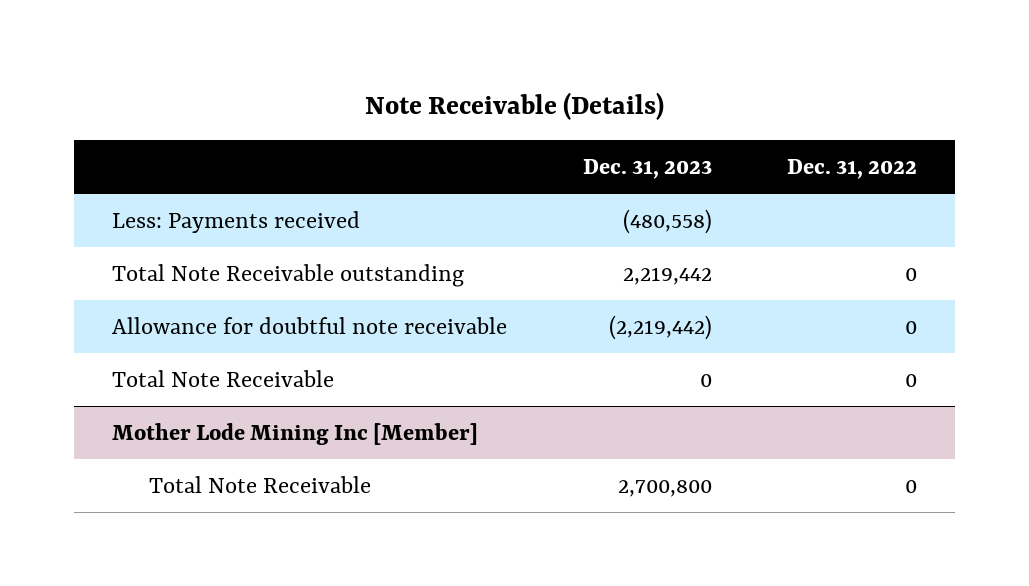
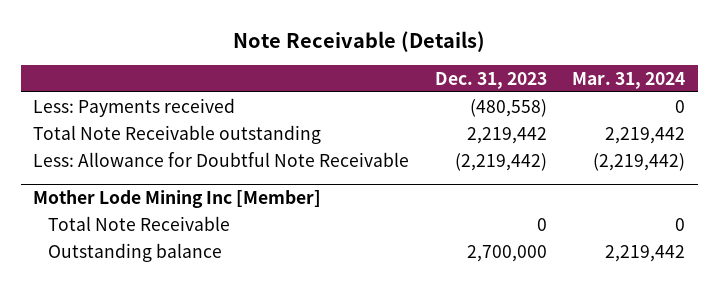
[787,158,918,179] Dec. 31, 2022 -> none
none -> [572,71,686,89] Mar. 31, 2024
[111,370,334,388] Total Note Receivable -> none
[111,317,507,335] Allowance for doubtful note receivable -> [33,151,410,167] Less: Allowance for Doubtful Note Receivable
[617,480,712,498] 2,700,800 -> [536,217,547,231] 0
none -> [48,242,223,262] Outstanding balance

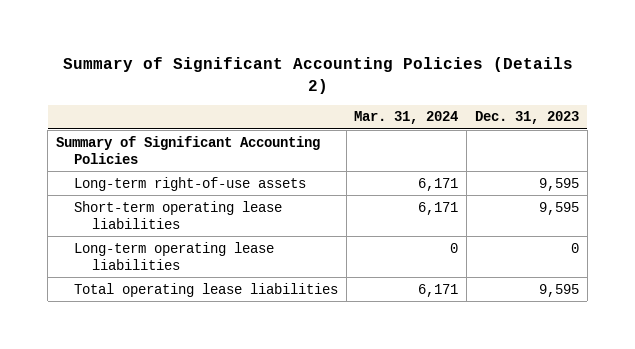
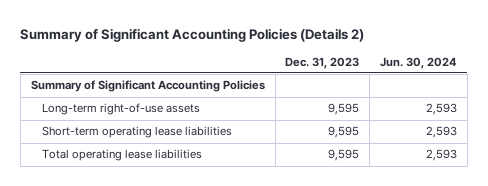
[354,111,459,125] Mar. 31, 2024 -> none
none -> [379,56,457,69] Jun. 30, 2024
[73,241,274,270] Long-term operating lease liabilities -> none

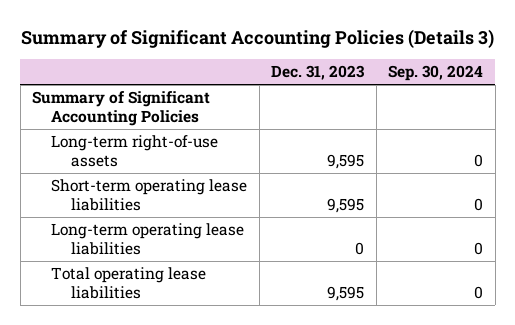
[20,27,365,42] Summary of Significant Accounting Policies (Details 2) -> [20,29,494,49] Summary of Significant Accounting Policies (Details 3)
[379,56,457,69] Jun. 30, 2024 -> none
none -> [388,65,484,82] Sep. 30, 2024
none -> [51,222,245,255] Long-term operating lease liabilities

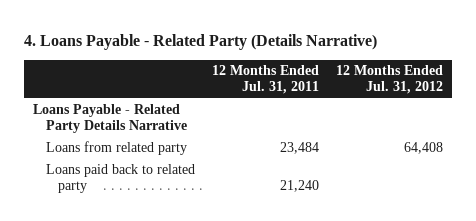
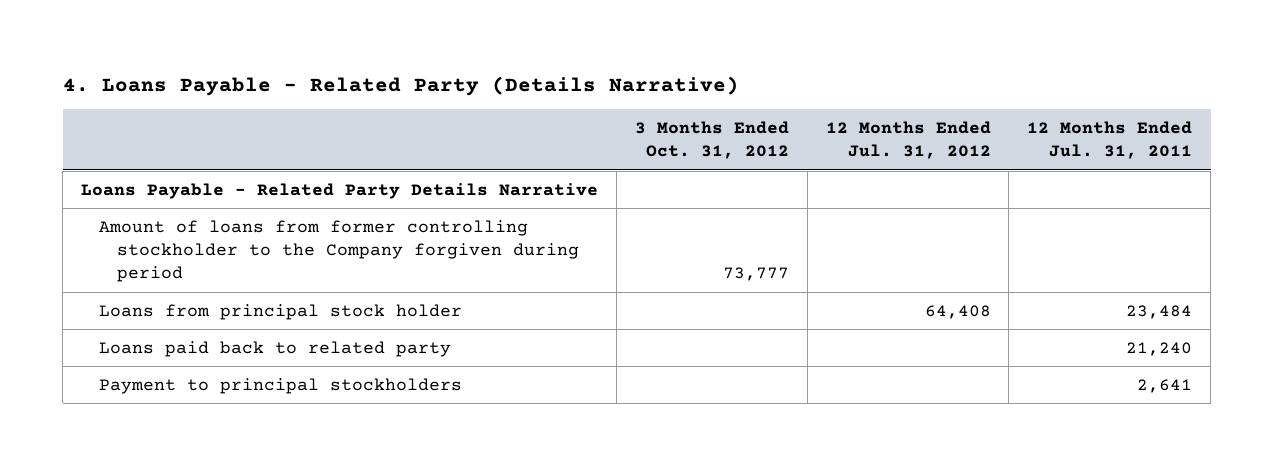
none -> [634,121,789,160] 3 Months Ended Oct. 31, 2012
none -> [98,219,579,283] Amount of loans from former controlling stockholder to the Company forgiven during period
[45,141,187,156] Loans from related party -> [98,303,462,320] Loans from principal stock holder
none -> [98,377,462,394] Payment to principal stockholders

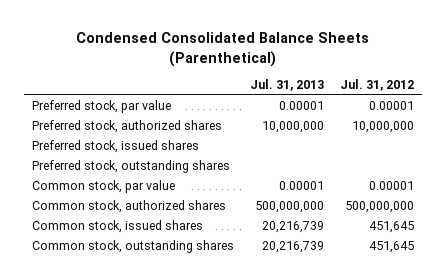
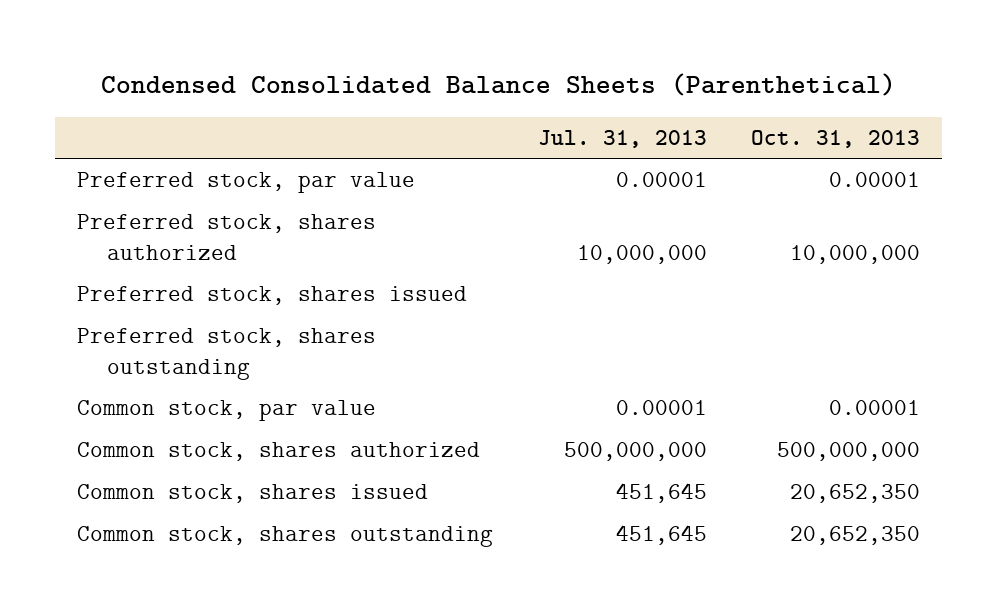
[339,79,414,92] Jul. 31, 2012 -> none
none -> [750,129,920,148] Oct. 31, 2013
[31,120,222,134] Preferred stock, authorized shares -> [77,214,377,260] Preferred stock, shares authorized
[31,140,199,154] Preferred stock, issued shares -> [77,286,468,306] Preferred stock, shares issued
[31,160,230,174] Preferred stock, outstanding shares -> [77,328,377,380] Preferred stock, shares outstanding
[31,200,226,214] Common stock, authorized shares -> [77,442,481,462] Common stock, shares authorized
[31,220,203,234] Common stock, issued shares -> [77,484,429,504] Common stock, shares issued
[261,221,324,234] 20,216,739 -> [615,483,707,504] 451,645
[31,240,234,254] Common stock, outstanding shares -> [77,526,494,548] Common stock, shares outstanding
[261,241,324,254] 20,216,739 -> [615,525,707,546] 451,645

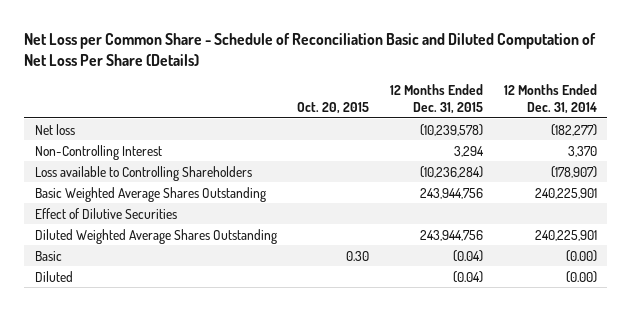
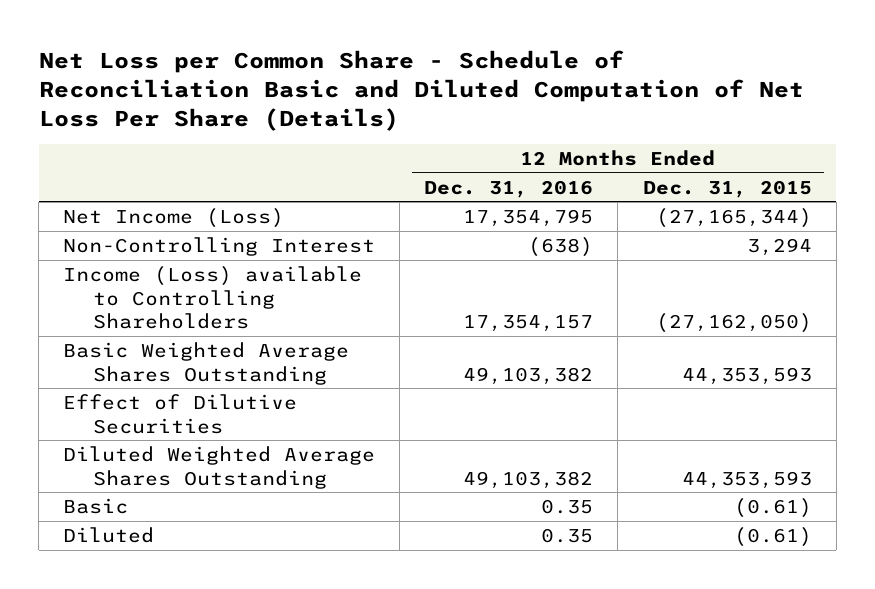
[297,102,370,115] Oct. 20, 2015 -> none
[503,84,597,115] 12 Months Ended Dec. 31, 2014 -> none
none -> [424,179,594,198] Dec. 31, 2016
[34,123,75,135] Net loss -> [63,207,285,228] Net Income (Loss)
[419,123,483,136] (10,239,578) -> [655,207,812,228] (27,165,344)
[34,165,252,181] Loss available to Controlling Shareholders -> [63,265,363,330] Income (Loss) available to Controlling Shareholders
[419,165,483,178] (10,236,284) -> [655,313,812,334] (27,162,050)
[419,187,483,199] 243,944,756 -> [681,366,812,385] 44,353,593
[419,229,483,241] 243,944,756 -> [681,470,812,489] 44,353,593
[452,249,483,262] (0.04) -> [733,497,812,518] (0.61)
[452,270,483,283] (0.04) -> [733,526,812,547] (0.61)

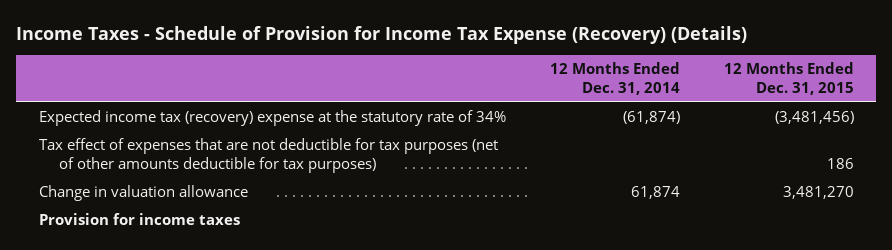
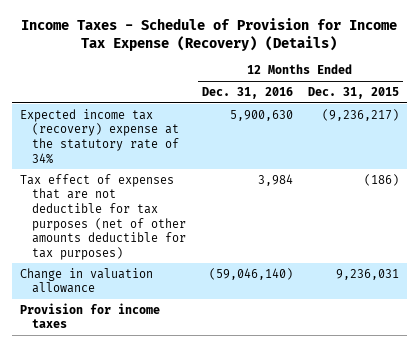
[549,62,680,96] 12 Months Ended Dec. 31, 2014 -> none
none -> [201,86,293,99] Dec. 31, 2016
[774,111,854,125] (3,481,456) -> [322,108,400,121] (9,236,217)
[826,158,854,170] 186 -> [364,173,400,186] (186)
[782,186,854,200] 3,481,270 -> [336,268,400,280] 9,236,031

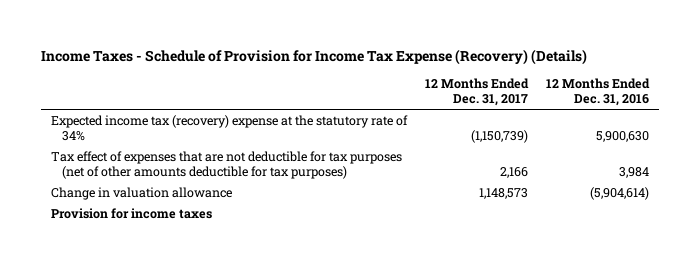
[308,86,400,99] Dec. 31, 2015 -> none
none -> [425,78,530,107] 12 Months Ended Dec. 31, 2017
[208,267,293,280] (59,046,140) -> [590,187,650,201] (5,904,614)

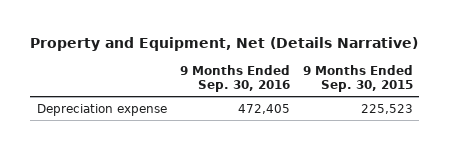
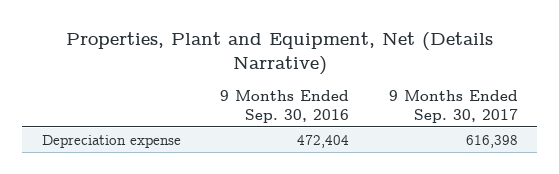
[29,37,418,52] Property and Equipment, Net (Details Narrative) -> [65,32,493,75] Properties, Plant and Equipment, Net (Details Narrative)
[302,65,413,93] 9 Months Ended Sep. 30, 2015 -> none
none -> [388,90,518,124] 9 Months Ended Sep. 30, 2017
[237,103,290,114] 472,405 -> [297,135,350,149] 472,404

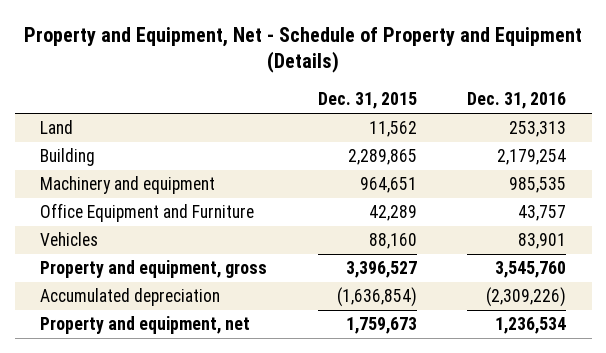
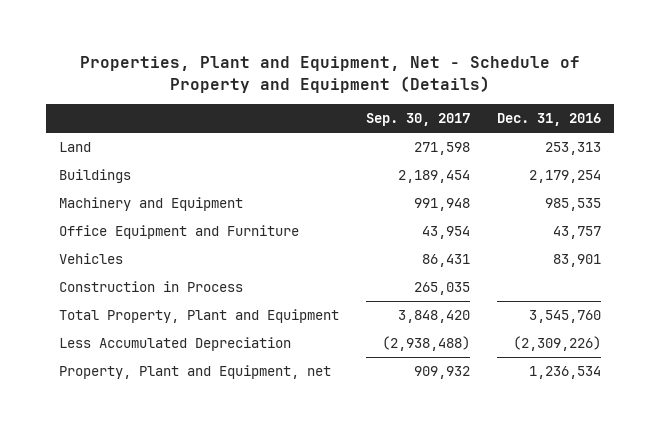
[24,26,583,74] Property and Equipment, Net - Schedule of Property and Equipment (Details) -> [80,55,581,93] Properties, Plant and Equipment, Net - Schedule of Property and Equipment (Details)
[317,92,417,110] Dec. 31, 2015 -> none
none -> [366,113,471,127] Sep. 30, 2017
[40,147,96,166] Building -> [59,169,132,184] Buildings
[40,175,216,194] Machinery and equipment -> [59,197,244,212] Machinery and Equipment
none -> [59,281,244,293] Construction in Process
[40,259,268,278] Property and equipment, gross -> [59,309,340,324] Total Property, Plant and Equipment
[40,287,221,306] Accumulated depreciation -> [59,337,292,352] Less Accumulated Depreciation
[40,315,251,334] Property and equipment, net -> [59,365,332,380] Property, Plant and Equipment, net

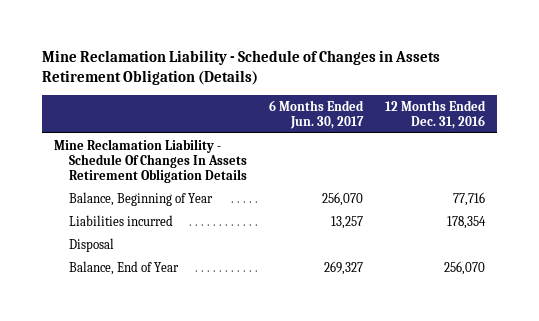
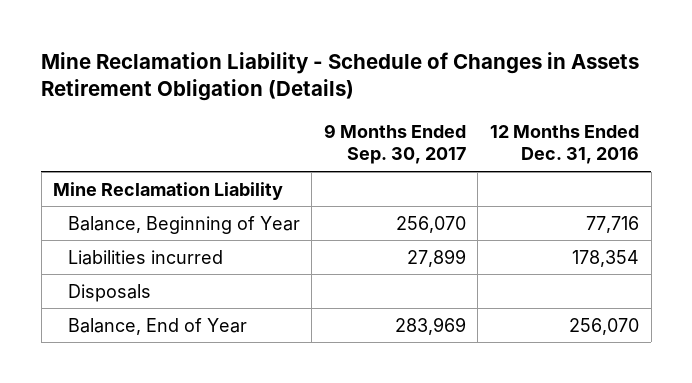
[268,99,364,129] 6 Months Ended Jun. 30, 2017 -> none
none -> [323,123,466,165] 9 Months Ended Sep. 30, 2017
[53,139,247,183] Mine Reclamation Liability - Schedule Of Changes In Assets Retirement Obligation Details -> none
none -> [53,181,284,200] Mine Reclamation Liability
[68,238,114,253] Disposal -> [67,283,151,302] Disposals

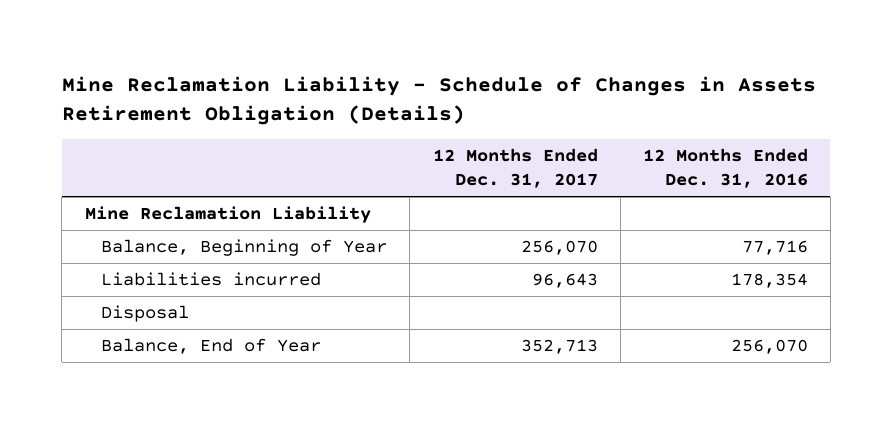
[323,123,466,165] 9 Months Ended Sep. 30, 2017 -> none
none -> [432,148,598,189] 12 Months Ended Dec. 31, 2017
[67,283,151,302] Disposals -> [101,305,190,323] Disposal

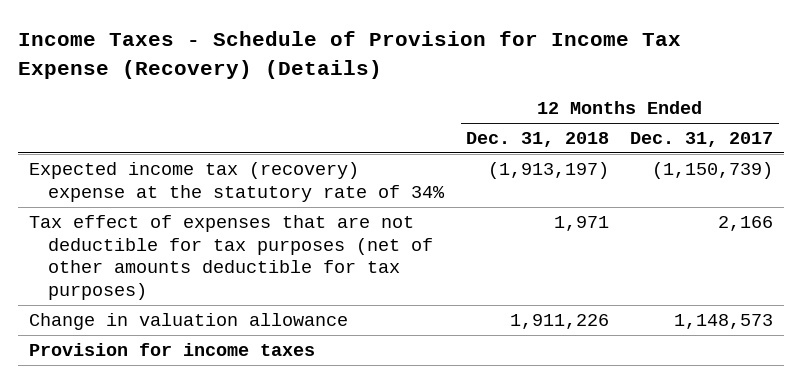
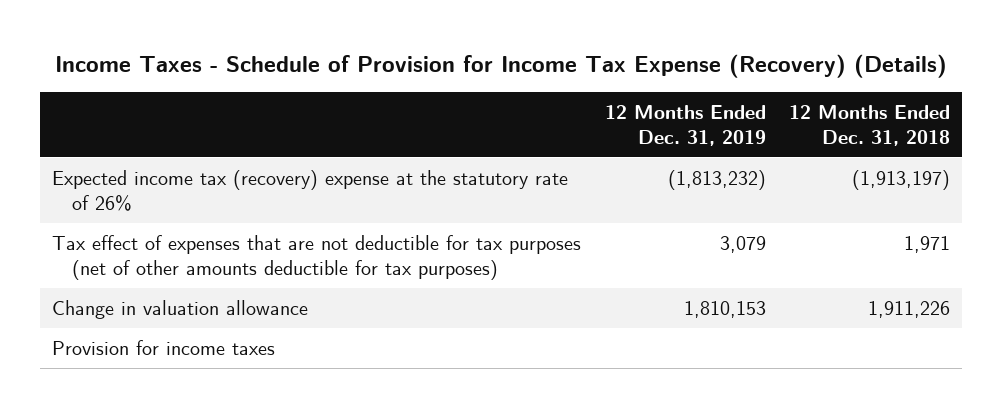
[630,132,774,148] Dec. 31, 2017 -> none
none -> [604,104,766,146] 12 Months Ended Dec. 31, 2019
[28,161,446,202] Expected income tax (recovery) expense at the statutory rate of 34% -> [52,170,569,212] Expected income tax (recovery) expense at the statutory rate of 26%

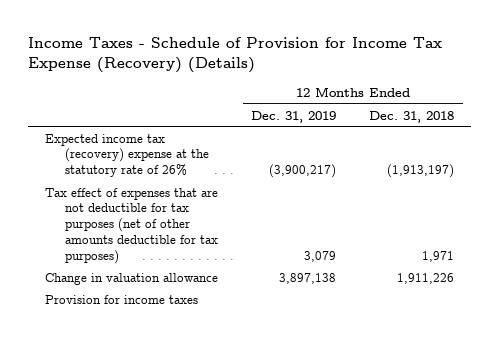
[667,170,766,191] (1,813,232) -> [268,164,336,179] (3,900,217)
[683,301,766,319] 1,810,153 -> [278,272,336,284] 3,897,138

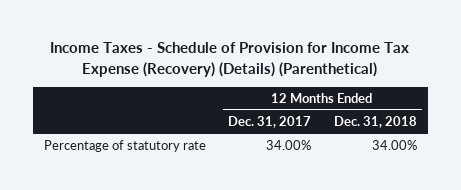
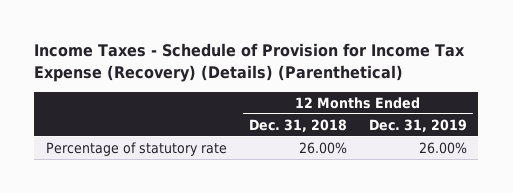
[228,116,312,129] Dec. 31, 2017 -> none
none -> [368,118,467,132] Dec. 31, 2019
[371,140,417,151] 34.00% -> [298,142,347,155] 26.00%

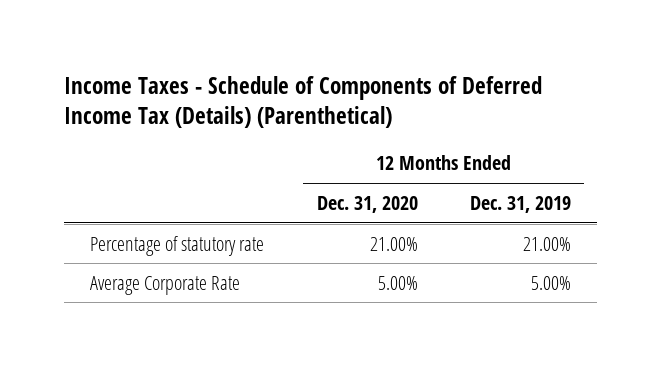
[34,43,466,82] Income Taxes - Schedule of Provision for Income Tax Expense (Recovery) (Details) (Parenthetical) -> [63,76,542,129] Income Taxes - Schedule of Components of Deferred Income Tax (Details) (Parenthetical)
[248,118,347,132] Dec. 31, 2018 -> none
none -> [316,195,418,213] Dec. 31, 2020
[418,142,467,155] 26.00% -> [523,236,572,251] 21.00%
none -> [90,275,241,295] Average Corporate Rate

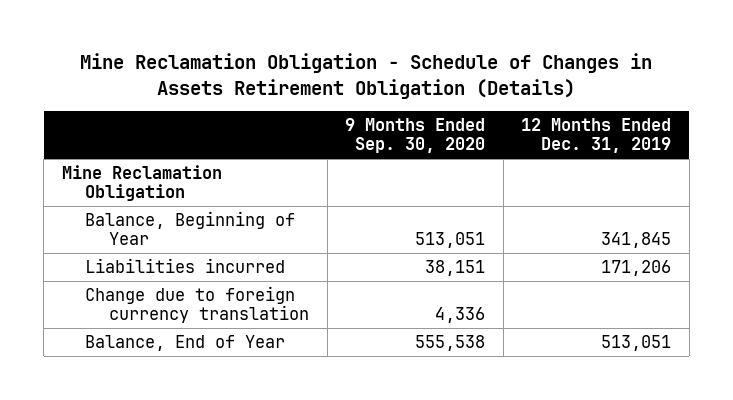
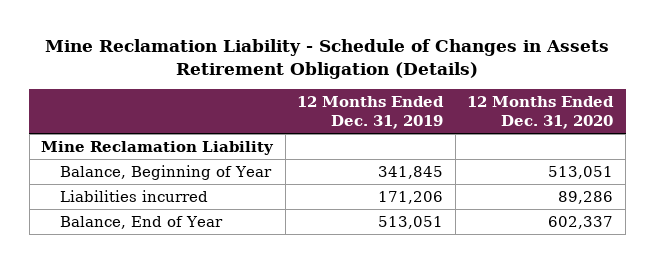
[80,53,653,99] Mine Reclamation Obligation - Schedule of Changes in Assets Retirement Obligation (Details) -> [45,39,610,79] Mine Reclamation Liability - Schedule of Changes in Assets Retirement Obligation (Details)
[345,118,486,154] 9 Months Ended Sep. 30, 2020 -> none
none -> [467,96,615,129] 12 Months Ended Dec. 31, 2020
[61,164,222,201] Mine Reclamation Obligation -> [41,140,275,155] Mine Reclamation Liability
[85,285,310,323] Change due to foreign currency translation -> none

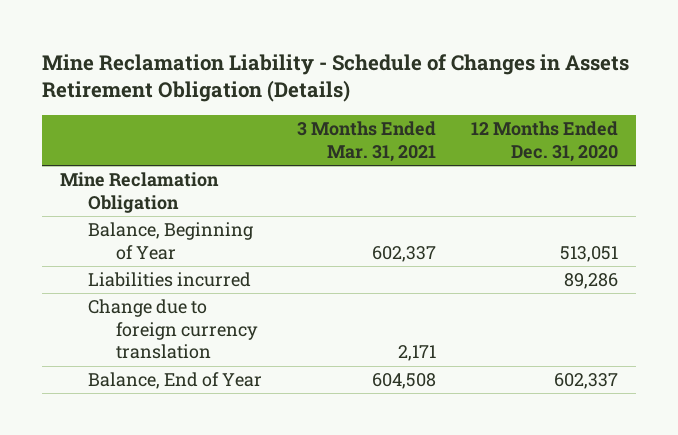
[297,96,445,129] 12 Months Ended Dec. 31, 2019 -> none
none -> [297,121,437,162] 3 Months Ended Mar. 31, 2021
[41,140,275,155] Mine Reclamation Liability -> [59,172,219,213] Mine Reclamation Obligation
none -> [87,299,259,360] Change due to foreign currency translation

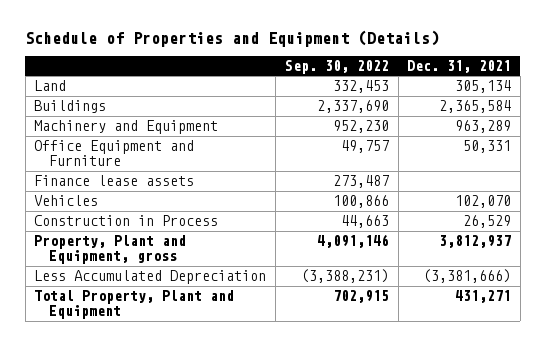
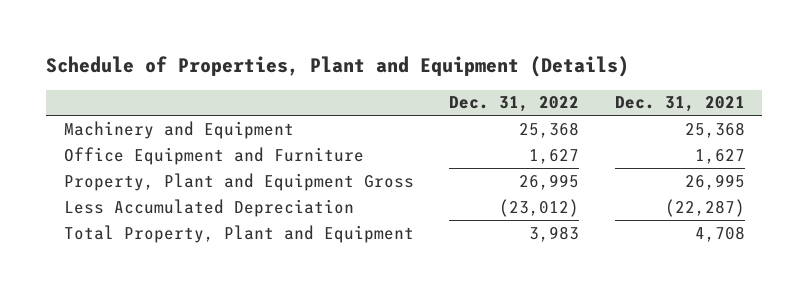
[25,29,440,47] Schedule of Properties and Equipment (Details) -> [45,56,629,78] Schedule of Properties, Plant and Equipment (Details)
[284,59,389,74] Sep. 30, 2022 -> none
none -> [449,96,580,113] Dec. 31, 2022
[34,80,67,92] Land -> none
[34,100,107,114] Buildings -> none
[34,175,195,187] Finance lease assets -> none
[34,195,99,207] Vehicles -> none
[34,215,219,227] Construction in Process -> none
[455,120,512,134] 963,289 -> [684,121,745,138] 25,368
[463,140,512,154] 50,331 -> [694,148,745,164] 1,627
[34,235,187,265] Property, Plant and Equipment, gross -> [63,172,414,191] Property, Plant and Equipment Gross
[439,235,512,249] 3,812,937 -> [684,173,745,190] 26,995
[423,269,512,284] (3,381,666) -> [664,198,745,217] (22,287)
[455,290,512,304] 431,271 -> [694,225,745,242] 4,708

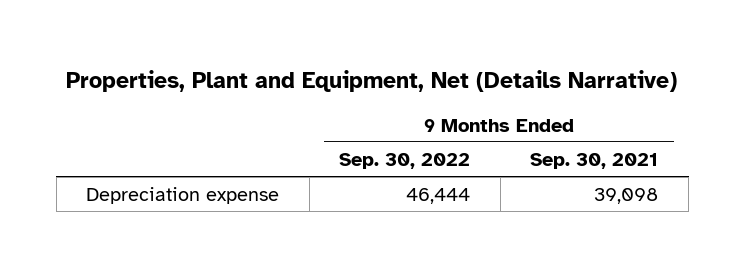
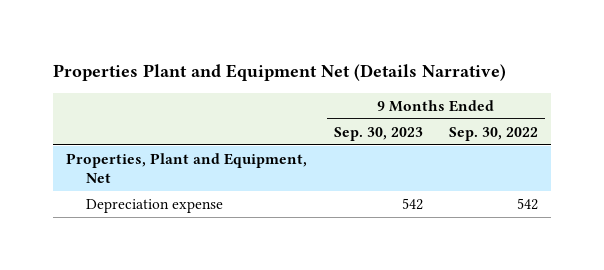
[66,69,678,92] Properties, Plant and Equipment, Net (Details Narrative) -> [52,64,506,82] Properties Plant and Equipment Net (Details Narrative)
[530,152,659,169] Sep. 30, 2021 -> none
none -> [333,126,423,141] Sep. 30, 2023
none -> [66,153,308,183] Properties, Plant and Equipment, Net
[406,187,471,204] 46,444 -> [517,198,539,211] 542

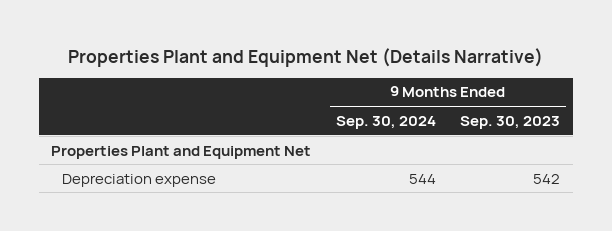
[449,126,539,141] Sep. 30, 2022 -> none
none -> [335,115,436,129] Sep. 30, 2024
[66,153,308,183] Properties, Plant and Equipment, Net -> [51,145,312,159] Properties Plant and Equipment Net

